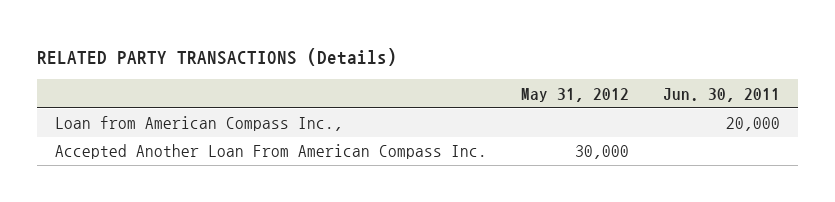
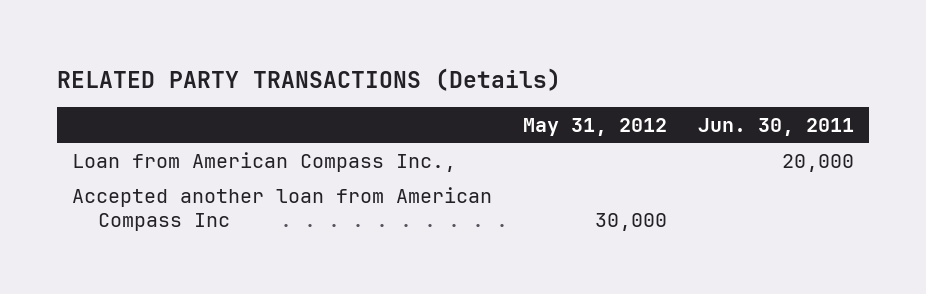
[54,144,487,160] Accepted Another Loan From American Compass Inc. -> [72,186,493,231] Accepted another loan from American Compass Inc

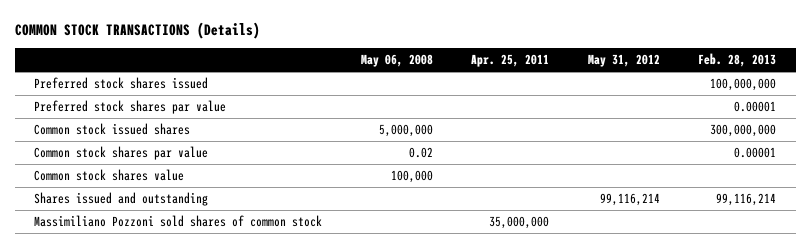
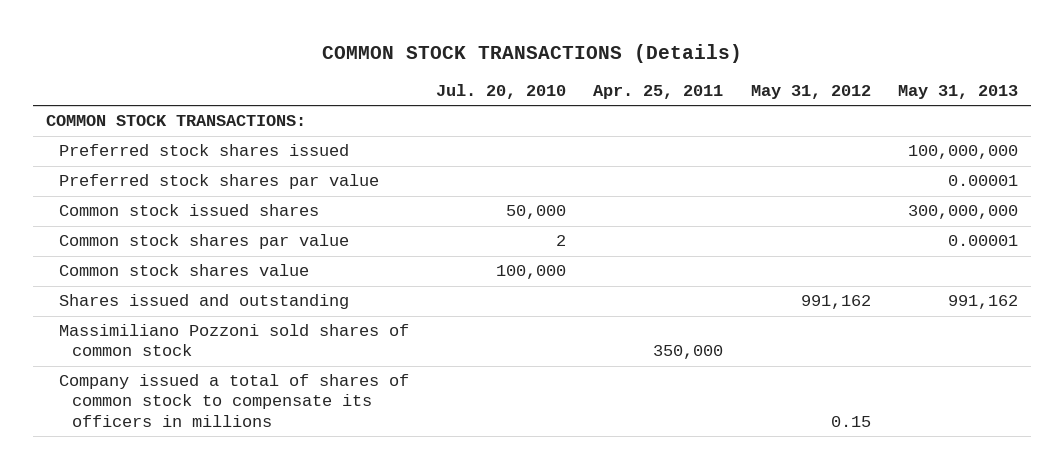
[360,54,433,68] May 06, 2008 -> none
[698,53,777,68] Feb. 28, 2013 -> none
none -> [436,83,567,99] Jul. 20, 2010
none -> [897,84,1018,99] May 31, 2013
none -> [46,115,307,127] COMMON STOCK TRANSACTIONS:
[599,192,660,206] 99,116,214 -> [800,295,871,310] 991,162
[489,215,550,229] 35,000,000 -> [653,345,724,360] 350,000
none -> [58,374,409,427] Company issued a total of shares of common stock to compensate its officers in millions

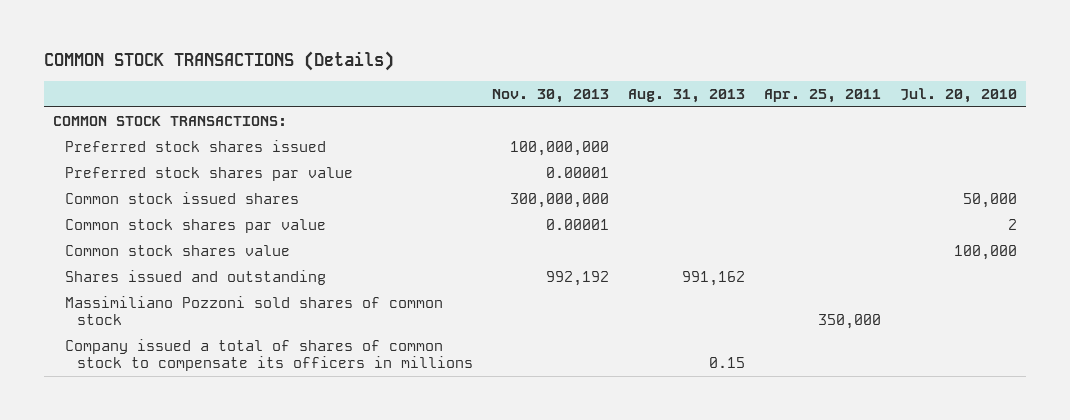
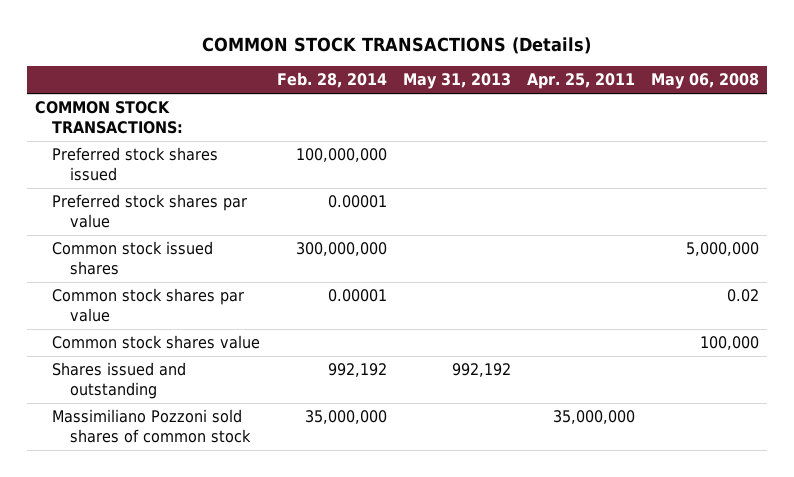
[491,88,609,103] Nov. 30, 2013 -> none
[627,88,745,103] Aug. 31, 2013 -> none
[899,87,1017,103] Jul. 20, 2010 -> none
none -> [276,72,387,89] Feb. 28, 2014
none -> [402,73,511,90] May 31, 2013
none -> [651,73,760,90] May 06, 2008
[65,339,473,371] Company issued a total of shares of common stock to compensate its officers in millions -> none
[817,313,881,329] 350,000 -> [553,410,636,425] 35,000,000

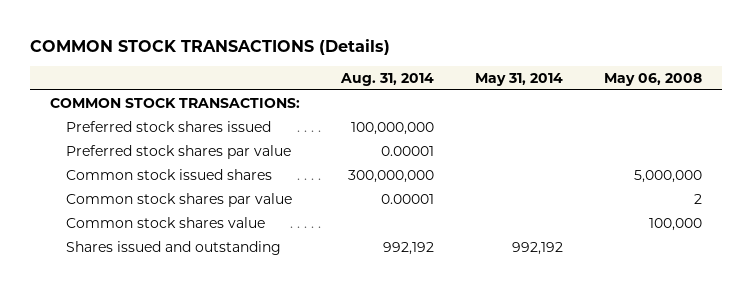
[276,72,387,89] Feb. 28, 2014 -> none
[402,73,511,90] May 31, 2013 -> none
[527,73,636,90] Apr. 25, 2011 -> none
none -> [340,72,435,86] Aug. 31, 2014
none -> [475,72,564,86] May 31, 2014
[727,289,760,303] 0.02 -> [693,193,702,204] 2
[52,409,251,444] Massimiliano Pozzoni sold shares of common stock -> none

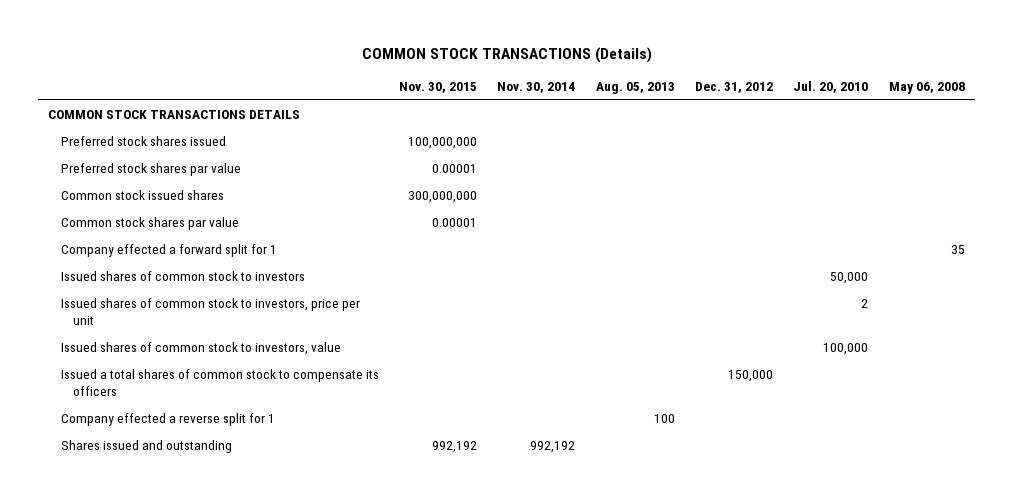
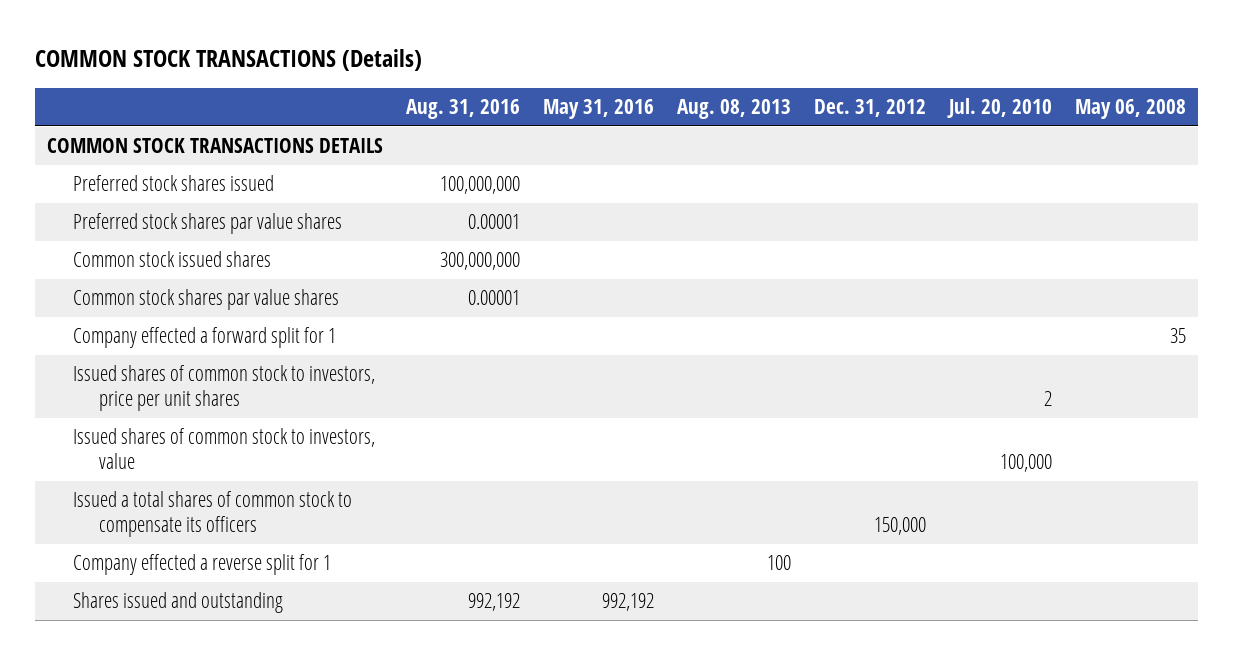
[399,82,478,94] Nov. 30, 2015 -> none
[497,82,576,94] Nov. 30, 2014 -> none
[595,82,675,95] Aug. 05, 2013 -> none
none -> [406,99,521,120] Aug. 31, 2016
none -> [543,99,655,120] May 31, 2016
none -> [677,99,792,120] Aug. 08, 2013
[60,163,241,177] Preferred stock shares par value -> [72,213,342,235] Preferred stock shares par value shares
[60,217,239,231] Common stock shares par value -> [72,289,339,311] Common stock shares par value shares
[60,271,305,282] Issued shares of common stock to investors -> none
[60,298,360,326] Issued shares of common stock to investors, price per unit -> [72,365,375,412] Issued shares of common stock to investors, price per unit shares

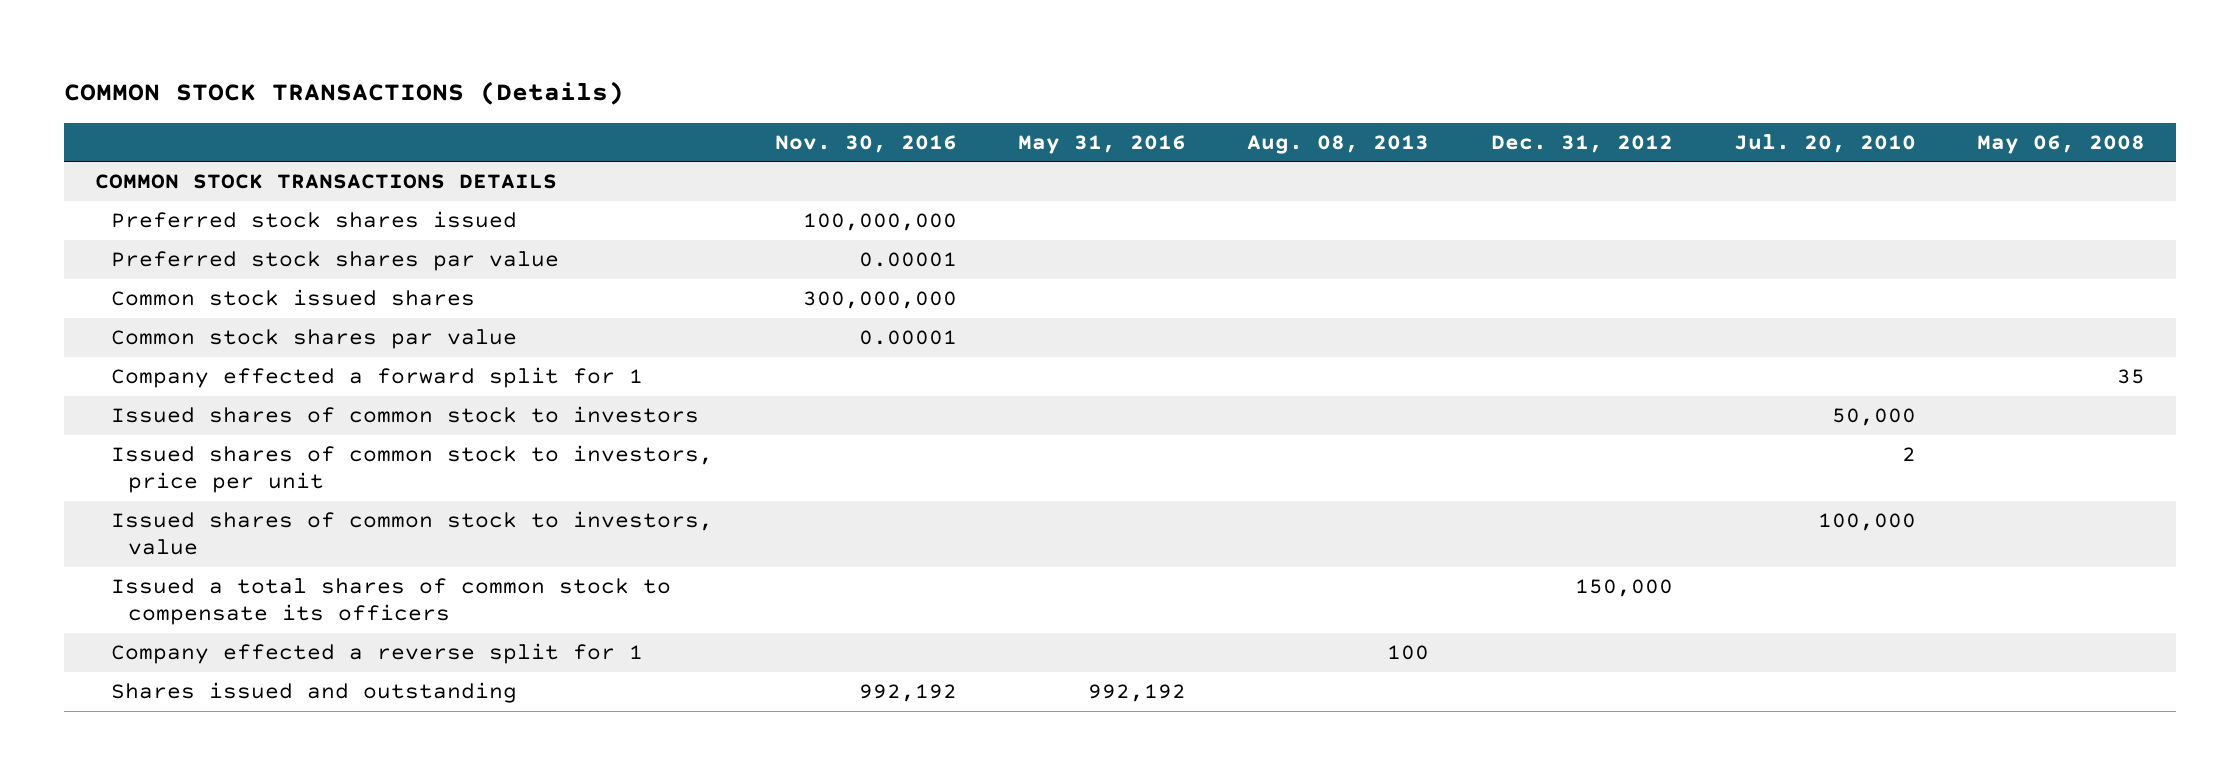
[406,99,521,120] Aug. 31, 2016 -> none
none -> [774,134,957,153] Nov. 30, 2016
[72,213,342,235] Preferred stock shares par value shares -> [111,251,560,272] Preferred stock shares par value
[72,289,339,311] Common stock shares par value shares -> [111,329,518,350] Common stock shares par value
none -> [111,406,700,424] Issued shares of common stock to investors
[72,365,375,412] Issued shares of common stock to investors, price per unit shares -> [111,445,714,494] Issued shares of common stock to investors, price per unit

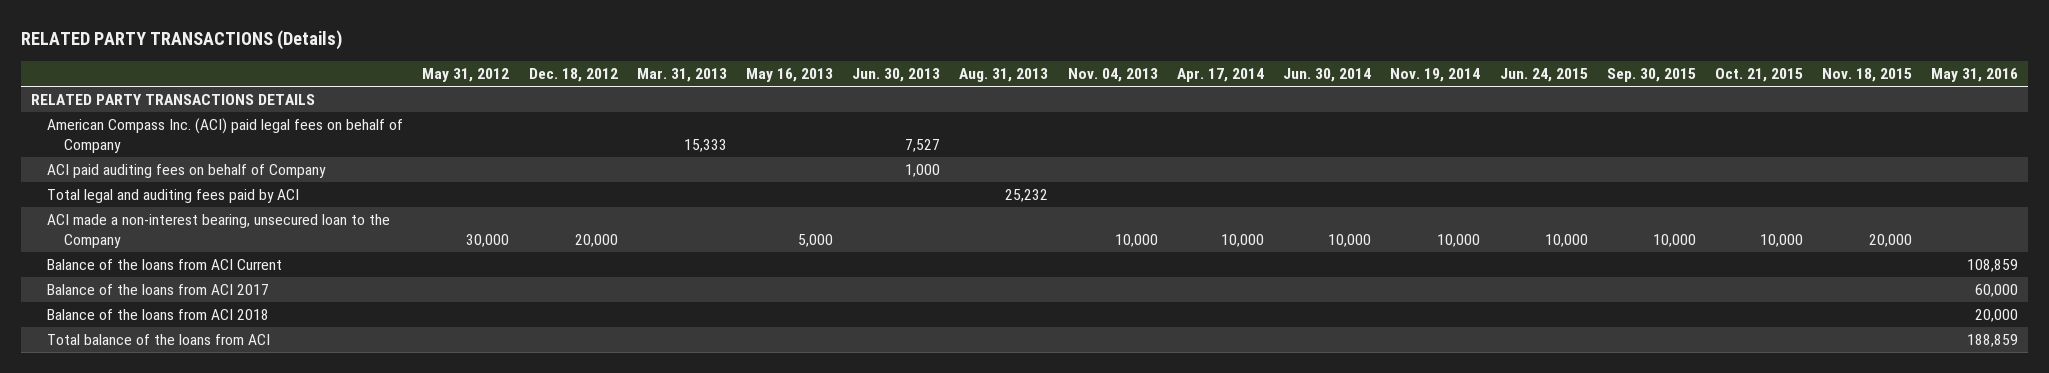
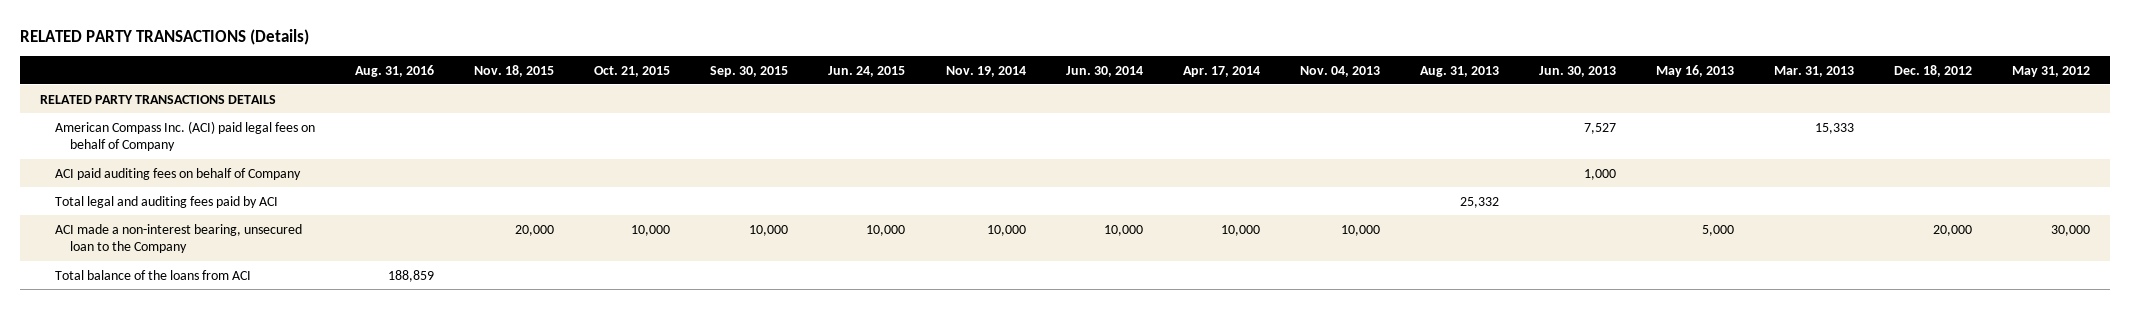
[1931,68,2019,83] May 31, 2016 -> none
none -> [355,64,435,77] Aug. 31, 2016
[1005,189,1049,203] 25,232 -> [1459,196,1499,208] 25,332
[47,259,283,271] Balance of the loans from ACI Current -> none
[47,284,270,296] Balance of the loans from ACI 2017 -> none
[47,309,270,321] Balance of the loans from ACI 2018 -> none

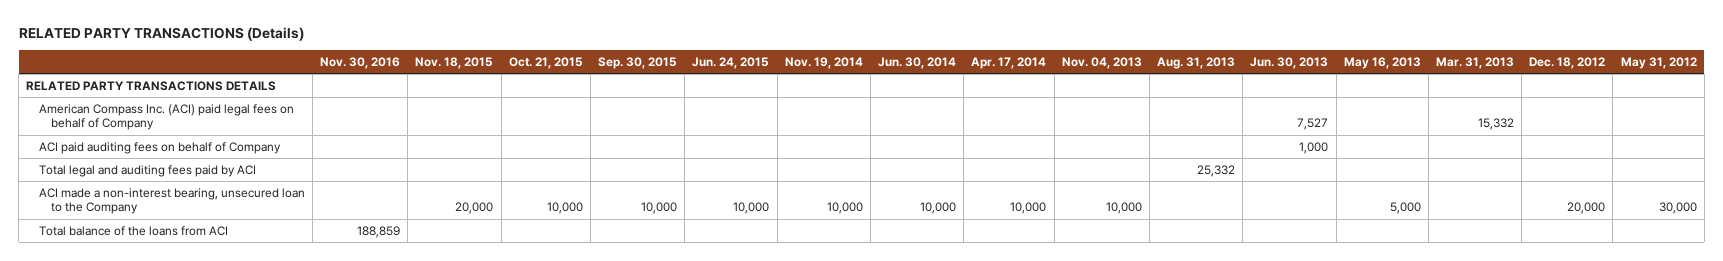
[355,64,435,77] Aug. 31, 2016 -> none
none -> [320,56,401,69] Nov. 30, 2016
[1815,122,1855,134] 15,333 -> [1478,118,1515,131] 15,332

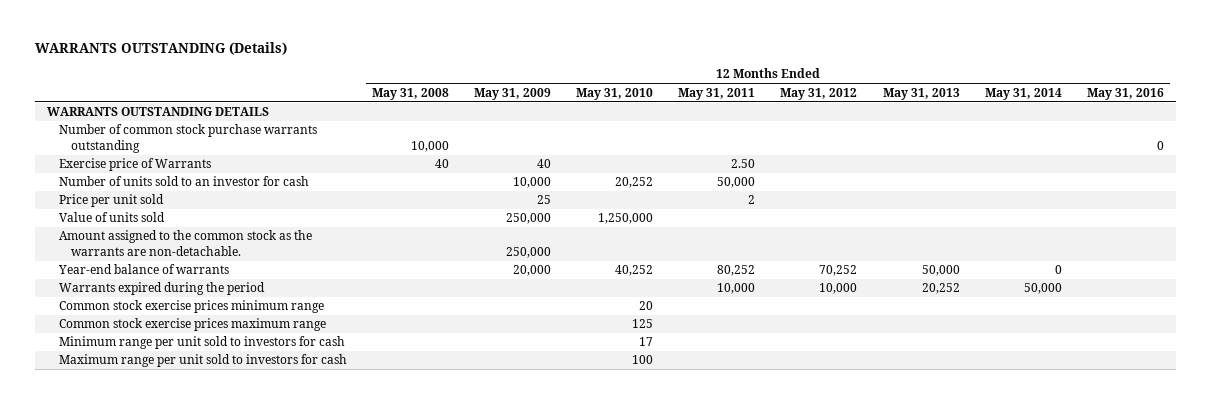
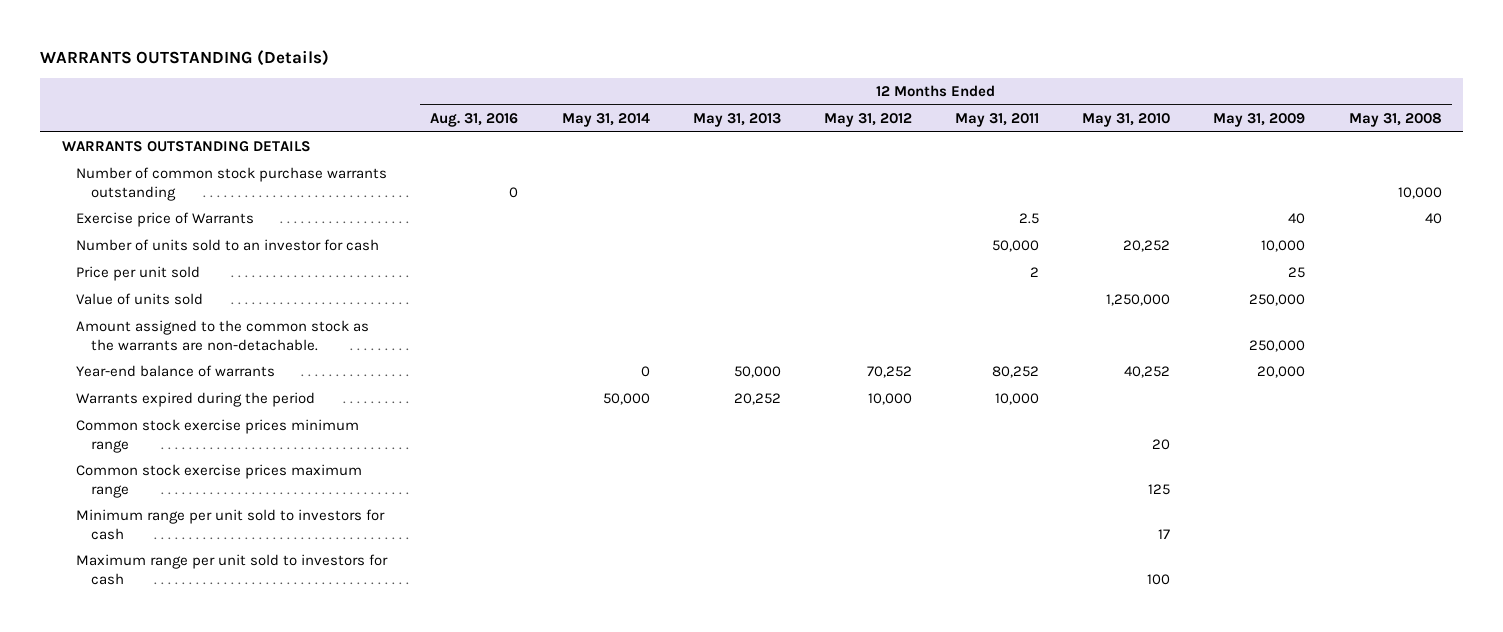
[1086,87,1164,100] May 31, 2016 -> none
none -> [430,112,519,127] Aug. 31, 2016
[731,159,756,169] 2.50 -> [1019,213,1040,225] 2.5

